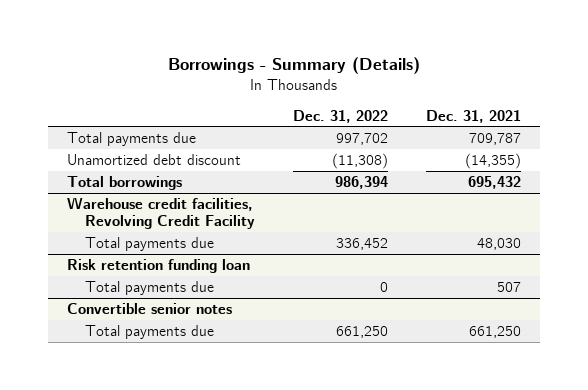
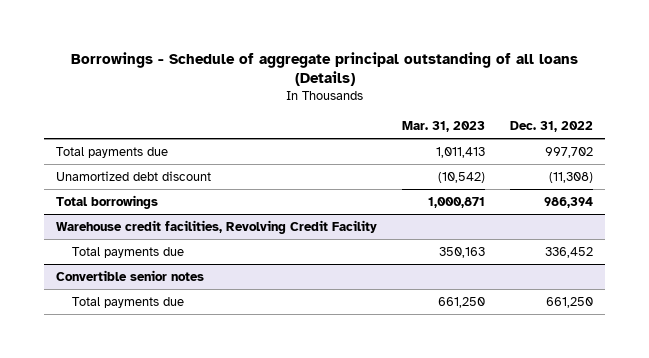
[167,57,420,75] Borrowings - Summary (Details) -> [70,51,578,87] Borrowings - Schedule of aggregate principal outstanding of all loans (Details)
[426,109,522,123] Dec. 31, 2021 -> none
none -> [402,120,486,132] Mar. 31, 2023
[66,258,250,273] Risk retention funding loan -> none
[84,280,214,295] Total payments due -> none

